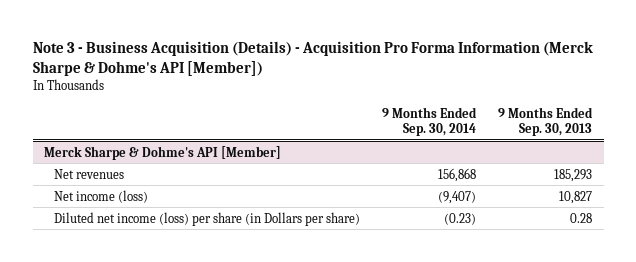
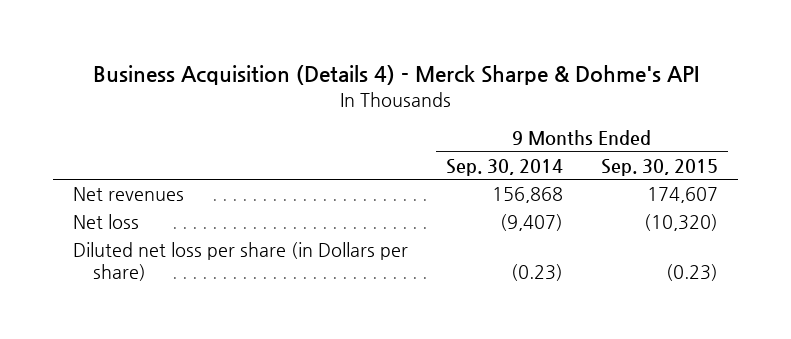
[32,40,593,76] Note 3 - Business Acquisition (Details) - Acquisition Pro Forma Information (Merck Sharpe & Dohme's API [Member]) -> [92,65,699,86] Business Acquisition (Details 4) - Merck Sharpe & Dohme's API
[498,107,594,136] 9 Months Ended Sep. 30, 2013 -> none
none -> [601,158,719,176] Sep. 30, 2015
[43,145,281,160] Merck Sharpe & Dohme's API [Member] -> none
[53,189,148,203] Net income (loss) -> [72,214,139,230] Net loss
[53,211,360,226] Diluted net income (loss) per share (in Dollars per share) -> [72,242,408,281] Diluted net loss per share (in Dollars per share)

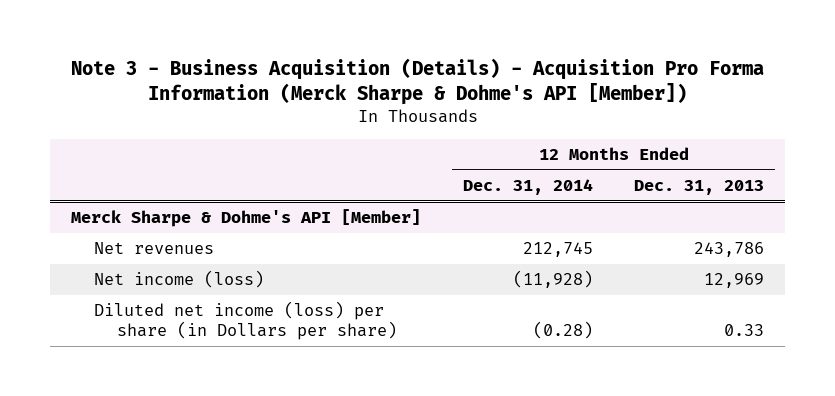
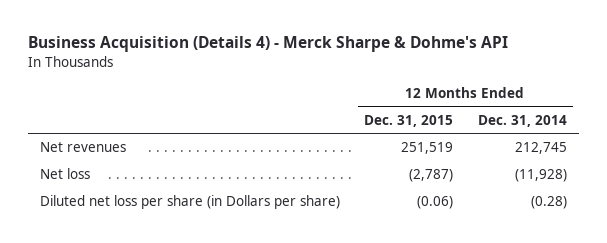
[70,58,764,106] Note 3 - Business Acquisition (Details) - Acquisition Pro Forma Information (Merck Sharpe & Dohme's API [Member]) -> [27,36,508,53] Business Acquisition (Details 4) - Merck Sharpe & Dohme's API
[634,179,765,195] Dec. 31, 2013 -> none
none -> [364,114,454,127] Dec. 31, 2015
[70,209,421,228] Merck Sharpe & Dohme's API [Member] -> none
[93,270,264,289] Net income (loss) -> [39,168,90,180] Net loss
[93,301,397,340] Diluted net income (loss) per share (in Dollars per share) -> [39,195,340,210] Diluted net loss per share (in Dollars per share)

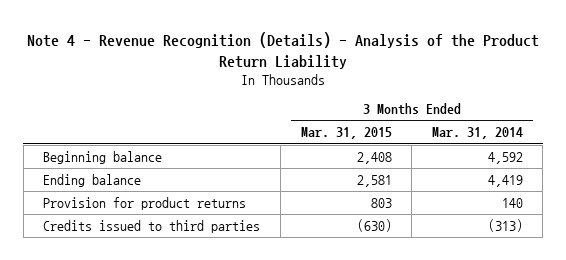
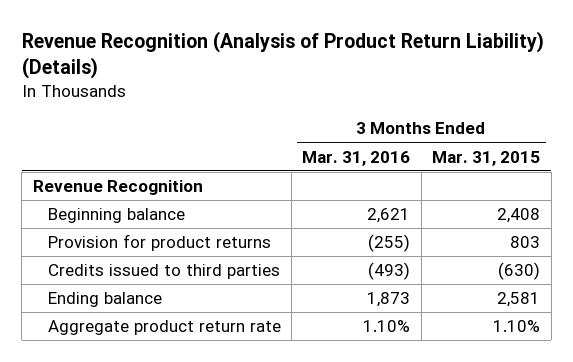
[27,31,540,69] Note 4 - Revenue Recognition (Details) - Analysis of the Product Return Liability -> [21,30,544,80] Revenue Recognition (Analysis of Product Return Liability) (Details)
[431,127,523,140] Mar. 31, 2014 -> none
none -> [302,150,411,166] Mar. 31, 2016
none -> [32,180,203,196] Revenue Recognition
[43,173,142,187] Ending balance -> [47,292,162,308] Ending balance
none -> [47,320,281,336] Aggregate product return rate

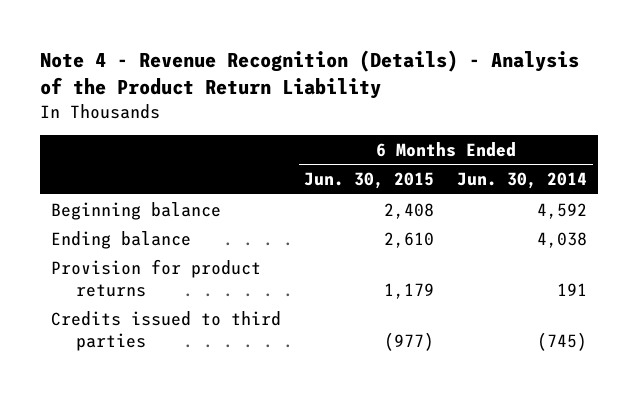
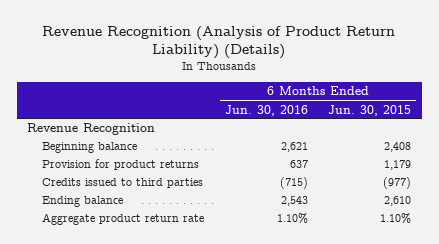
[39,50,579,100] Note 4 - Revenue Recognition (Details) - Analysis of the Product Return Liability -> [42,25,396,60] Revenue Recognition (Analysis of Product Return Liability) (Details)
[457,172,588,190] Jun. 30, 2014 -> none
none -> [224,104,308,116] Jun. 30, 2016
none -> [27,123,156,136] Revenue Recognition
[51,230,192,249] Ending balance -> [42,196,124,208] Ending balance
none -> [42,213,205,226] Aggregate product return rate

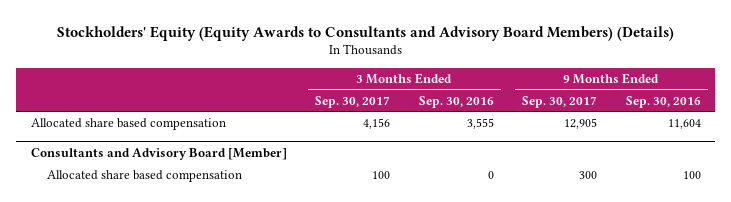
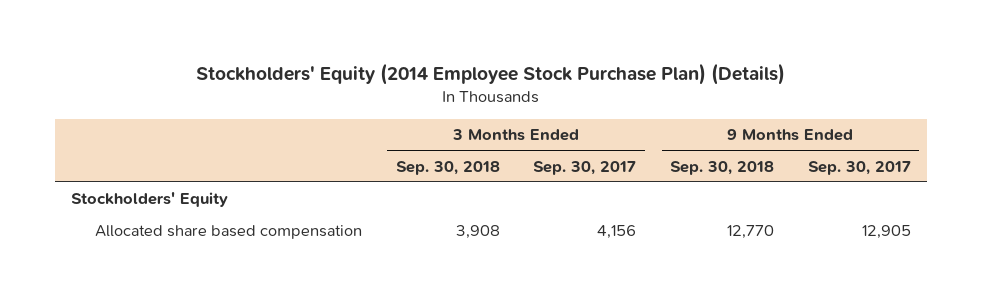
[56,25,674,41] Stockholders' Equity (Equity Awards to Consultants and Advisory Board Members) (Details) -> [196,63,786,86] Stockholders' Equity (2014 Employee Stock Purchase Plan) (Details)
[418,95,494,108] Sep. 30, 2016 -> none
[625,95,701,108] Sep. 30, 2016 -> none
none -> [395,160,500,175] Sep. 30, 2018
none -> [670,160,775,175] Sep. 30, 2018
none -> [71,192,229,208] Stockholders' Equity
[30,148,287,161] Consultants and Advisory Board [Member] -> none
[46,170,242,183] Allocated share based compensation -> none

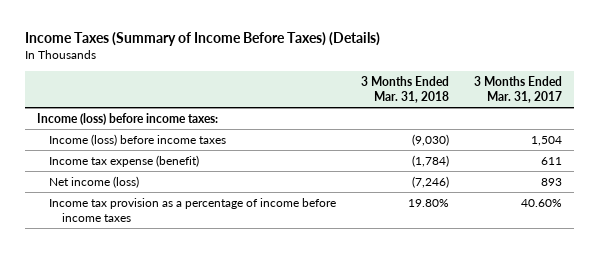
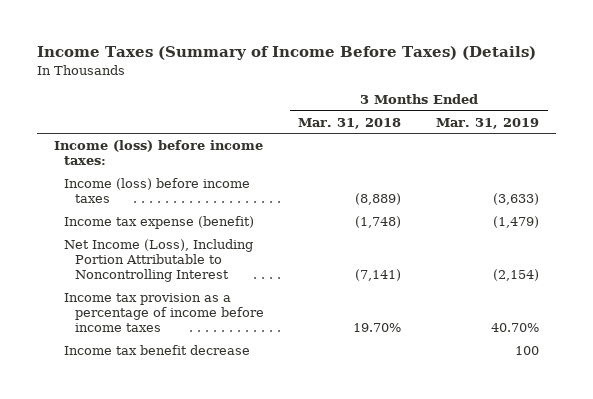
[473,75,562,103] 3 Months Ended Mar. 31, 2017 -> none
none -> [435,117,539,129] Mar. 31, 2019
[49,175,140,188] Net income (loss) -> none
[412,133,450,146] (9,030) -> [355,193,402,206] (8,889)
[412,154,450,167] (1,784) -> [355,216,402,229] (1,748)
none -> [64,239,254,283] Net Income (Loss), Including Portion Attributable to Noncontrolling Interest
[408,198,450,207] 19.80% -> [353,323,402,333] 19.70%
none -> [64,345,251,356] Income tax benefit decrease

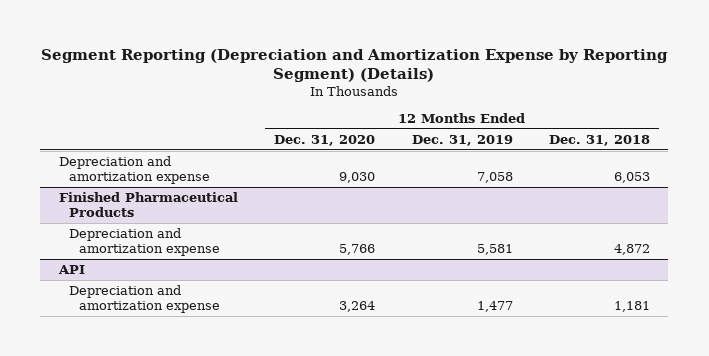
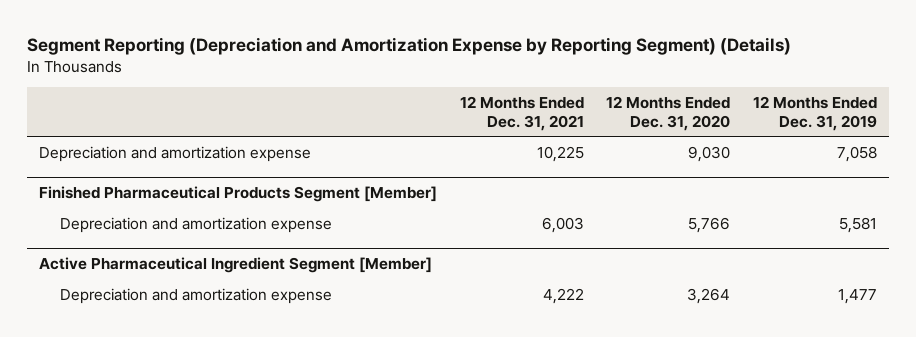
[548,134,650,146] Dec. 31, 2018 -> none
none -> [459,95,584,131] 12 Months Ended Dec. 31, 2021
[58,191,238,218] Finished Pharmaceutical Products -> [38,186,437,203] Finished Pharmaceutical Products Segment [Member]
[57,264,85,274] API -> [38,257,432,274] Active Pharmaceutical Ingredient Segment [Member]

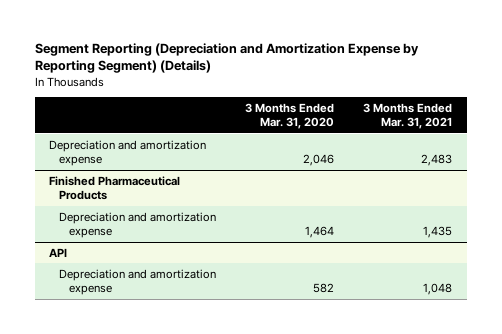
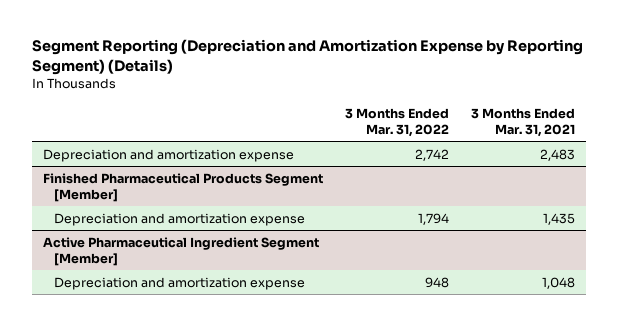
[245,102,335,130] 3 Months Ended Mar. 31, 2020 -> none
none -> [344,107,449,137] 3 Months Ended Mar. 31, 2022
[49,175,181,201] Finished Pharmaceutical Products -> [42,172,323,202] Finished Pharmaceutical Products Segment [Member]
[49,247,68,257] API -> [42,236,319,266] Active Pharmaceutical Ingredient Segment [Member]

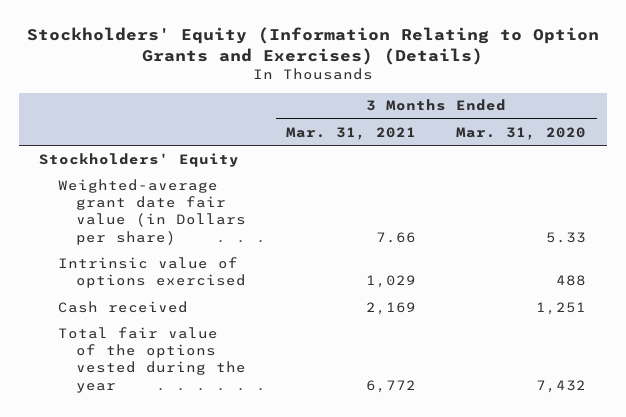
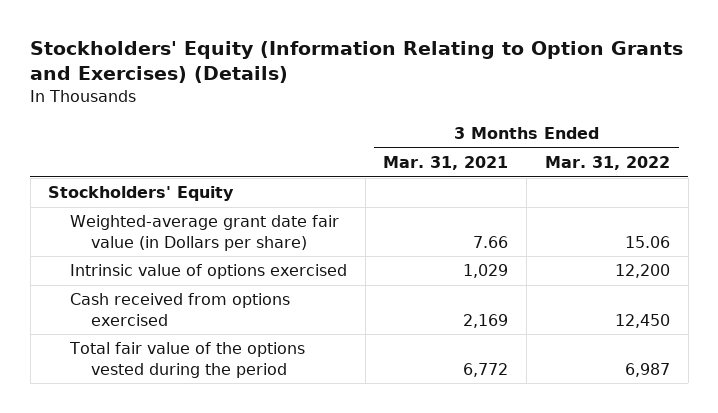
[456,126,587,140] Mar. 31, 2020 -> none
none -> [545,156,671,171] Mar. 31, 2022
[57,300,188,313] Cash received -> [69,293,290,326] Cash received from options exercised
[57,326,246,393] Total fair value of the options vested during the year -> [68,342,305,378] Total fair value of the options vested during the period

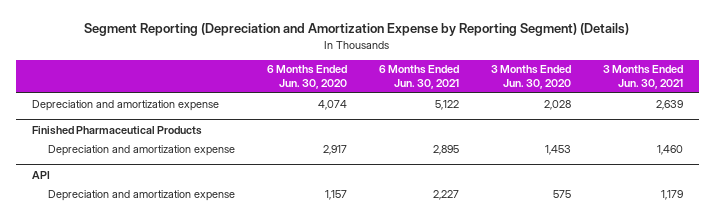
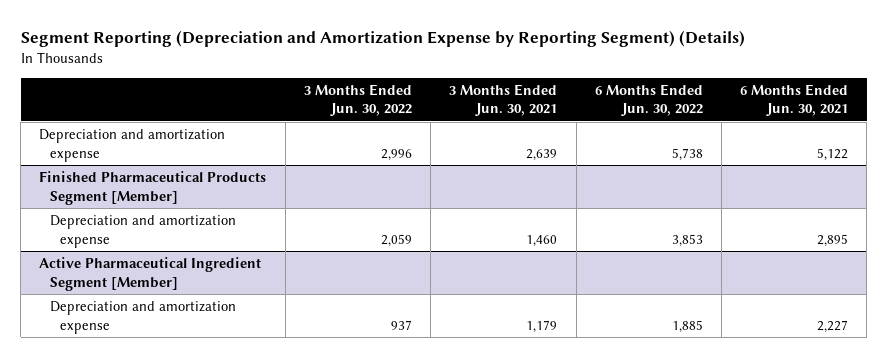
[267,65,348,90] 6 Months Ended Jun. 30, 2020 -> none
[490,65,571,90] 3 Months Ended Jun. 30, 2020 -> none
none -> [303,83,412,117] 3 Months Ended Jun. 30, 2022
none -> [594,83,703,117] 6 Months Ended Jun. 30, 2022
[31,125,202,135] Finished Pharmaceutical Products -> [39,171,267,205] Finished Pharmaceutical Products Segment [Member]
[31,170,50,179] API -> [39,257,262,291] Active Pharmaceutical Ingredient Segment [Member]

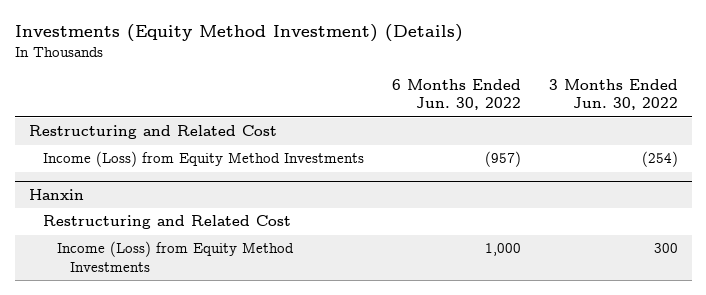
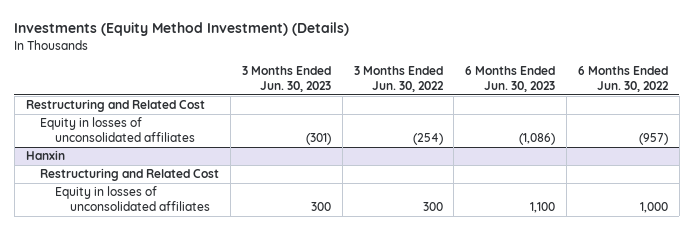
none -> [241,66,331,92] 3 Months Ended Jun. 30, 2023
none -> [465,66,556,92] 6 Months Ended Jun. 30, 2023
[42,151,364,168] Income (Loss) from Equity Method Investments -> [40,117,195,143] Equity in losses of unconsolidated affiliates
[56,241,294,272] Income (Loss) from Equity Method Investments -> [54,186,210,212] Equity in losses of unconsolidated affiliates

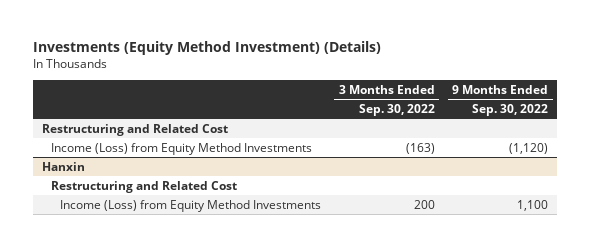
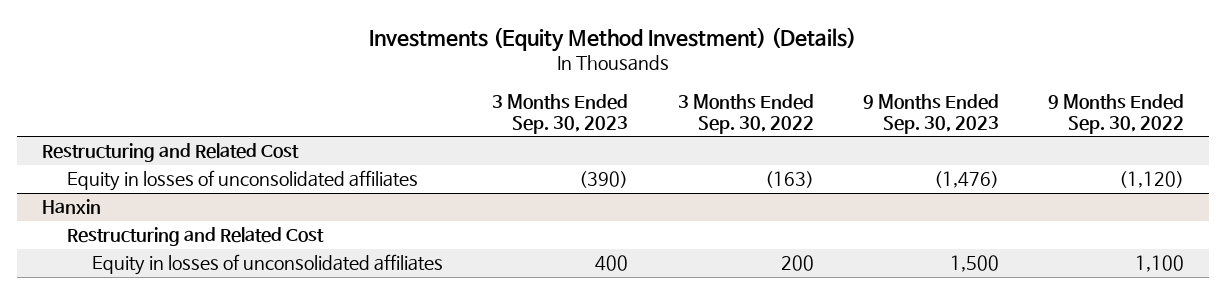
none -> [492,93,629,134] 3 Months Ended Sep. 30, 2023
none -> [862,93,999,134] 9 Months Ended Sep. 30, 2023
[51,142,313,155] Income (Loss) from Equity Method Investments -> [67,170,419,192] Equity in losses of unconsolidated affiliates
[59,199,321,212] Income (Loss) from Equity Method Investments -> [92,254,444,276] Equity in losses of unconsolidated affiliates

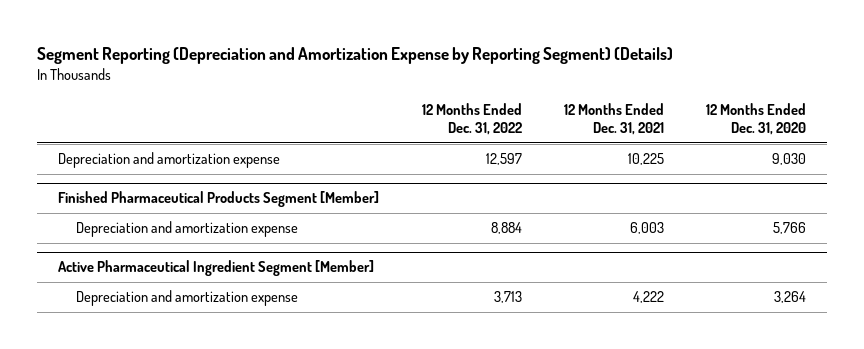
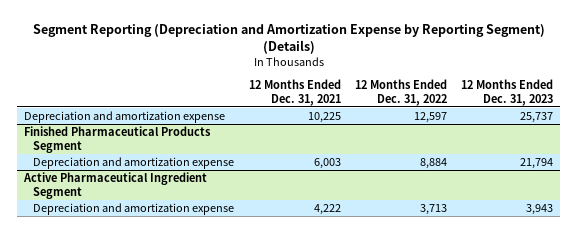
[705,102,806,136] 12 Months Ended Dec. 31, 2020 -> none
none -> [460,79,553,106] 12 Months Ended Dec. 31, 2023
[58,191,380,208] Finished Pharmaceutical Products Segment [Member] -> [24,126,212,153] Finished Pharmaceutical Products Segment
[58,260,375,277] Active Pharmaceutical Ingredient Segment [Member] -> [23,172,208,199] Active Pharmaceutical Ingredient Segment

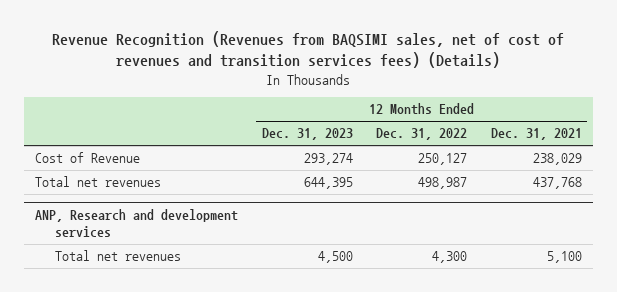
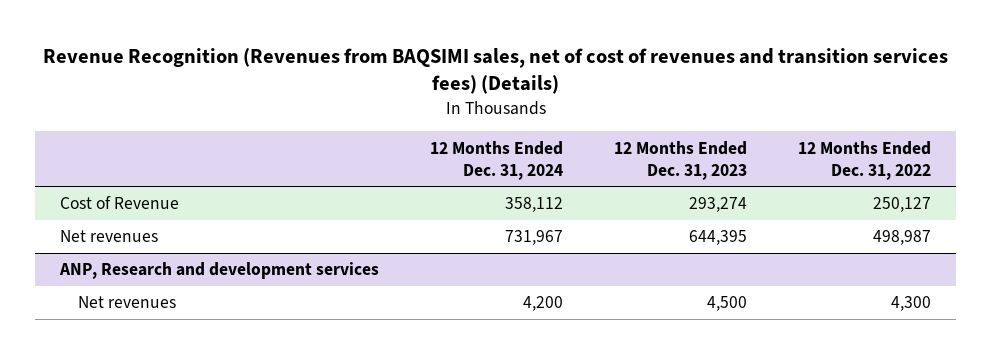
[490,128,582,141] Dec. 31, 2021 -> none
none -> [430,140,564,180] 12 Months Ended Dec. 31, 2024
[35,176,162,188] Total net revenues -> [60,230,159,243] Net revenues
[54,250,181,262] Total net revenues -> [78,296,177,309] Net revenues

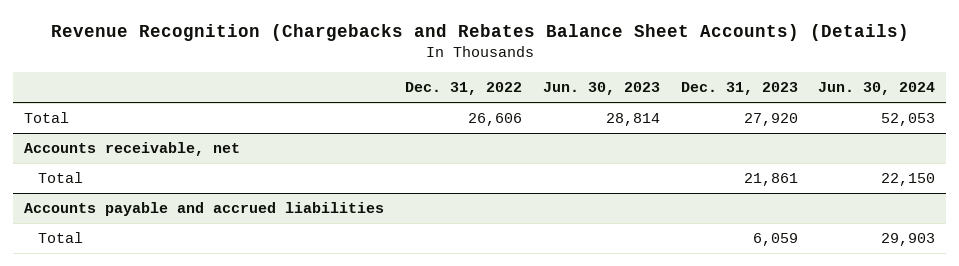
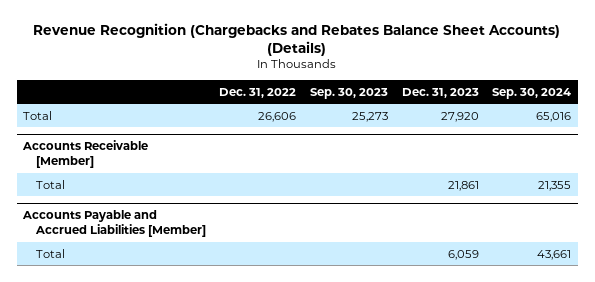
[542,82,660,96] Jun. 30, 2023 -> none
[818,82,936,96] Jun. 30, 2024 -> none
none -> [309,87,388,99] Sep. 30, 2023
none -> [492,87,572,99] Sep. 30, 2024
[23,142,240,157] Accounts receivable, net -> [22,140,149,168] Accounts Receivable [Member]
[23,202,384,217] Accounts payable and accrued liabilities -> [22,210,206,237] Accounts Payable and Accrued Liabilities [Member]

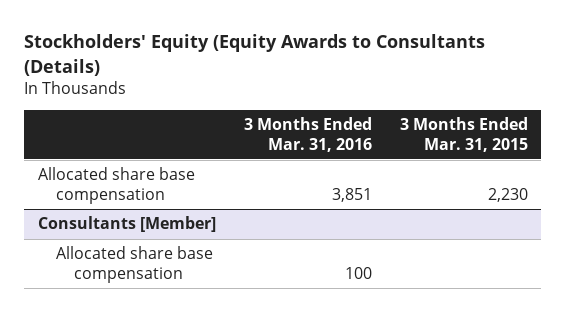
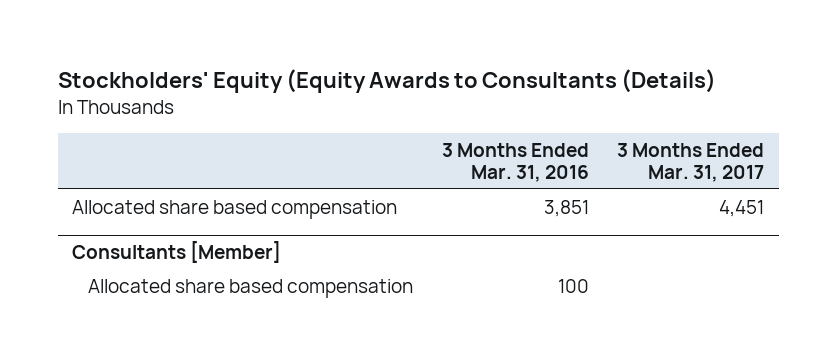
[399,116,528,152] 3 Months Ended Mar. 31, 2015 -> none
none -> [617,142,765,183] 3 Months Ended Mar. 31, 2017
[37,167,195,205] Allocated share base compensation -> [72,199,398,219] Allocated share based compensation
[55,246,213,284] Allocated share base compensation -> [88,278,414,298] Allocated share based compensation

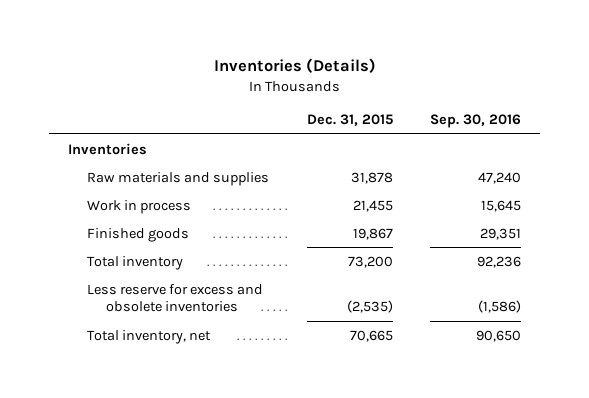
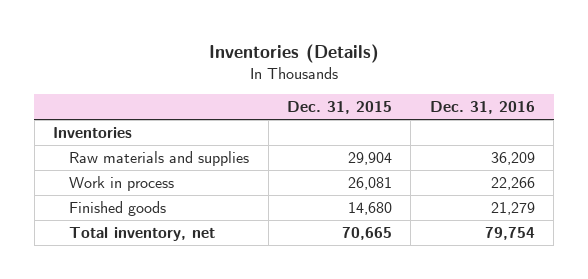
[430,114,522,129] Sep. 30, 2016 -> none
none -> [429,101,535,115] Dec. 31, 2016
[86,255,183,270] Total inventory -> none
[86,283,263,313] Less reserve for excess and obsolete inventories -> none
[350,171,393,184] 31,878 -> [347,152,392,166] 29,904
[352,199,393,212] 21,455 -> [347,177,392,191] 26,081
[352,227,393,240] 19,867 -> [347,202,392,216] 14,680

